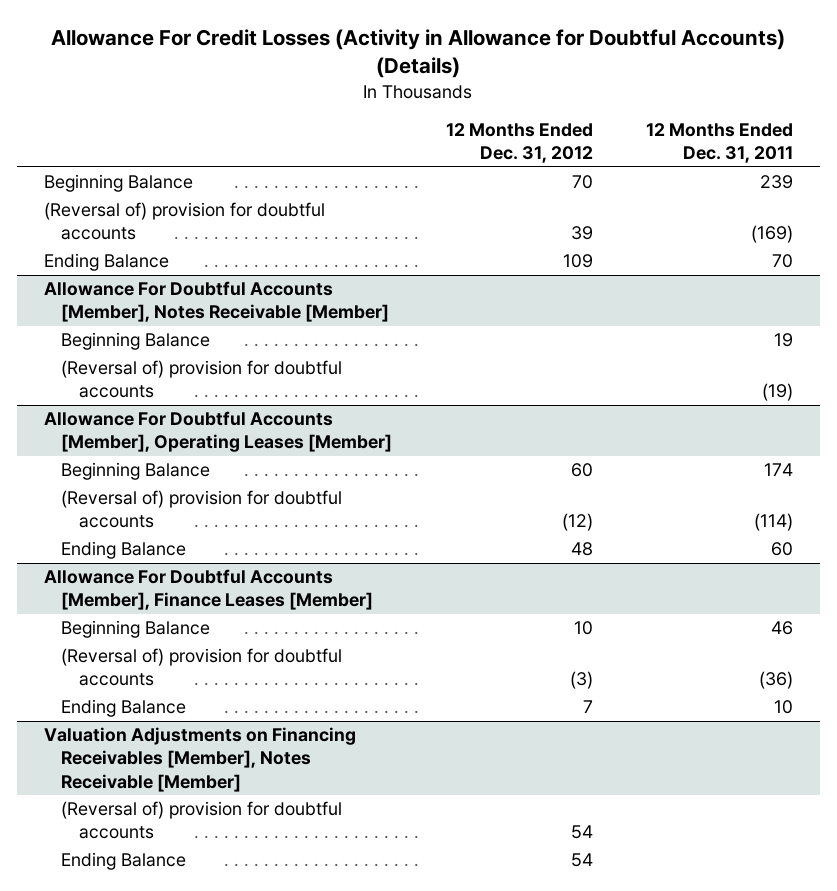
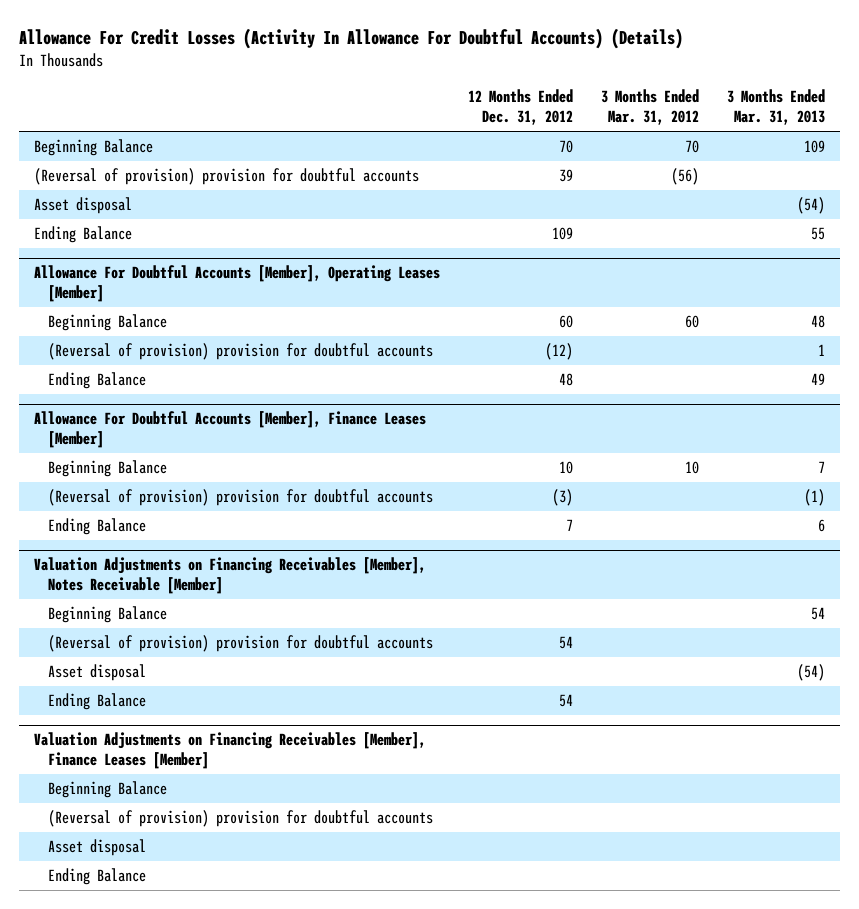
[51,29,786,79] Allowance For Credit Losses (Activity in Allowance for Doubtful Accounts) (Details) -> [19,28,684,50] Allowance For Credit Losses (Activity In Allowance For Doubtful Accounts) (Details)
[646,123,794,164] 12 Months Ended Dec. 31, 2011 -> none
none -> [601,89,700,126] 3 Months Ended Mar. 31, 2012
none -> [727,89,826,126] 3 Months Ended Mar. 31, 2013
[43,202,325,241] (Reversal of) provision for doubtful accounts -> [33,168,419,186] (Reversal of provision) provision for doubtful accounts
none -> [33,197,132,215] Asset disposal
[43,281,390,323] Allowance For Doubtful Accounts [Member], Notes Receivable [Member] -> none
[61,332,211,351] Beginning Balance -> none
[61,360,343,399] (Reversal of) provision for doubtful accounts -> none
[61,490,343,529] (Reversal of) provision for doubtful accounts -> [48,343,434,361] (Reversal of provision) provision for doubtful accounts
[61,648,343,687] (Reversal of) provision for doubtful accounts -> [48,489,434,507] (Reversal of provision) provision for doubtful accounts
none -> [48,606,168,624] Beginning Balance
[61,801,343,840] (Reversal of) provision for doubtful accounts -> [48,635,434,653] (Reversal of provision) provision for doubtful accounts
none -> [48,664,147,682] Asset disposal
none -> [33,732,426,770] Valuation Adjustments on Financing Receivables [Member], Finance Leases [Member]
none -> [48,781,168,799] Beginning Balance
none -> [48,810,434,828] (Reversal of provision) provision for doubtful accounts
none -> [48,839,147,857] Asset disposal
none -> [48,868,147,886] Ending Balance

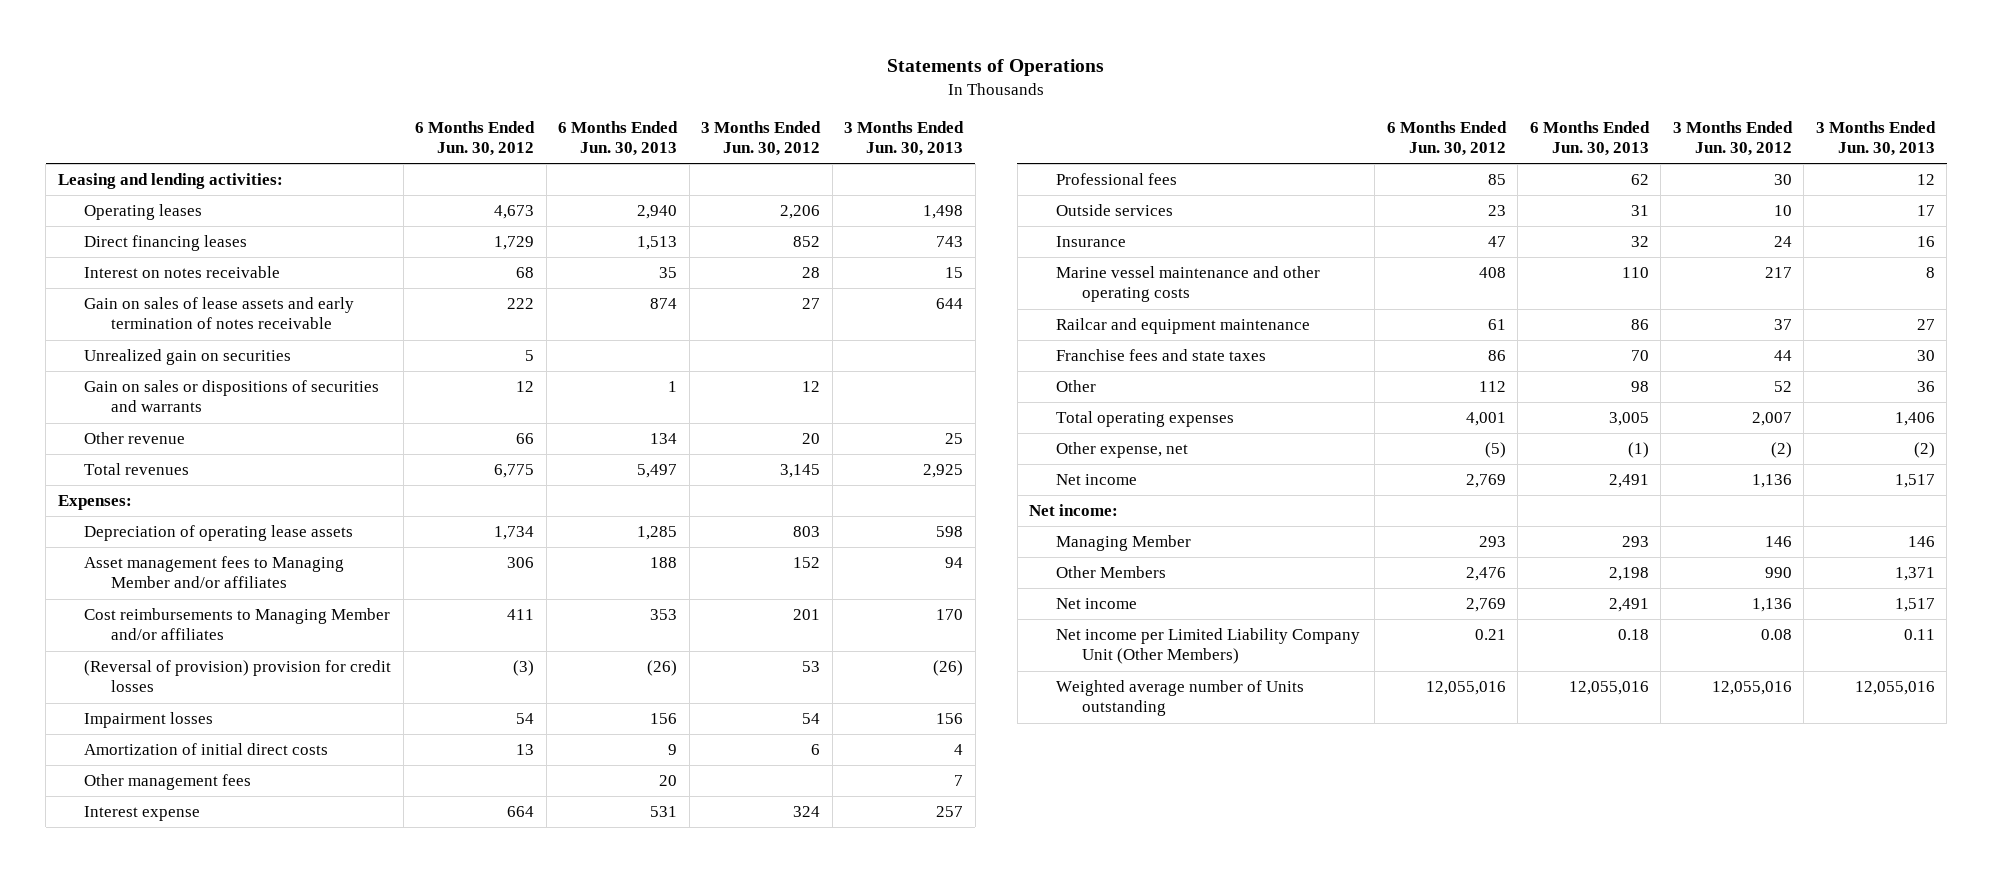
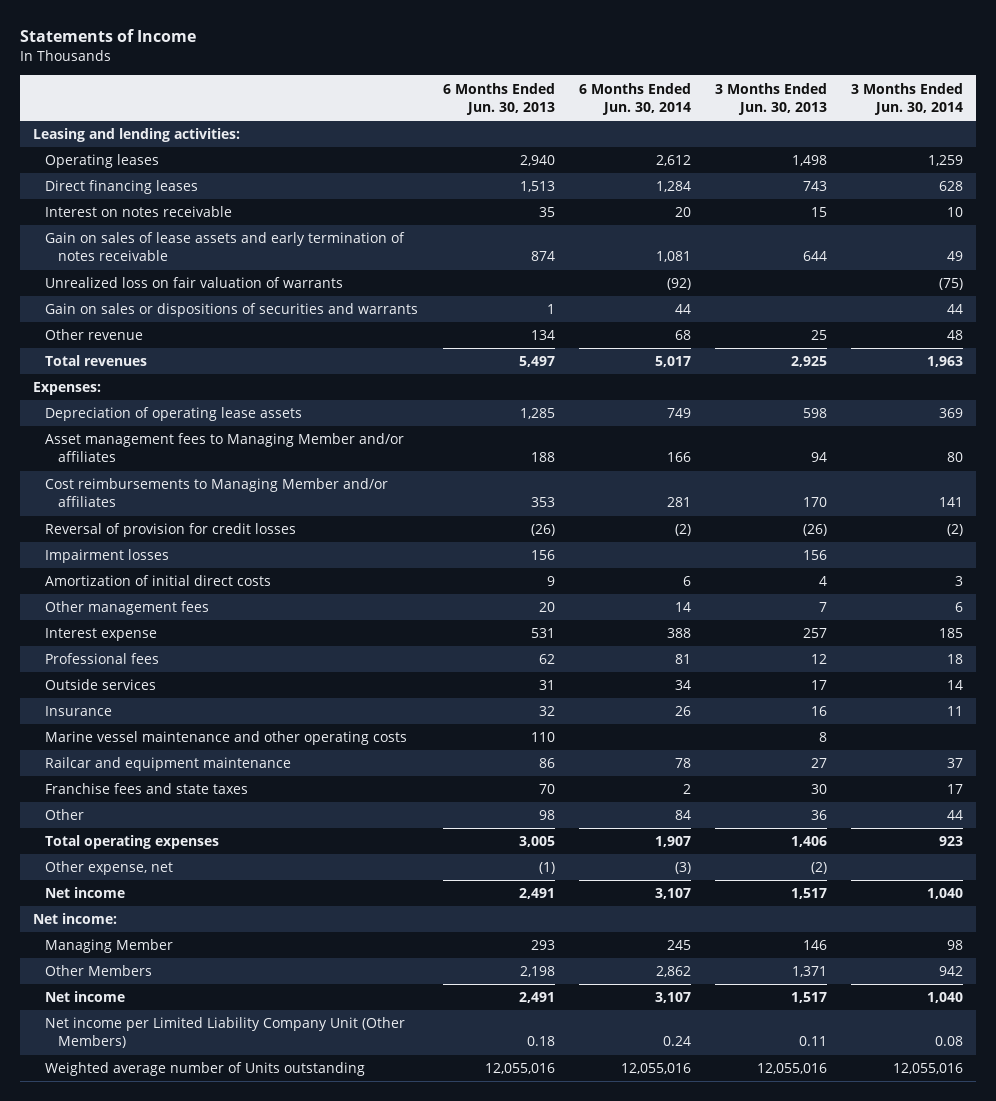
[887,59,1105,77] Statements of Operations -> [20,29,197,43] Statements of Income
[415,120,536,156] 6 Months Ended Jun. 30, 2012 -> none
[701,120,822,156] 3 Months Ended Jun. 30, 2012 -> none
none -> [578,82,691,115] 6 Months Ended Jun. 30, 2014
none -> [851,82,964,115] 3 Months Ended Jun. 30, 2014
[84,349,292,366] Unrealized gain on securities -> none
none -> [45,277,344,289] Unrealized loss on fair valuation of warrants
[84,660,392,693] (Reversal of provision) provision for credit losses -> [45,523,297,538] Reversal of provision for credit losses

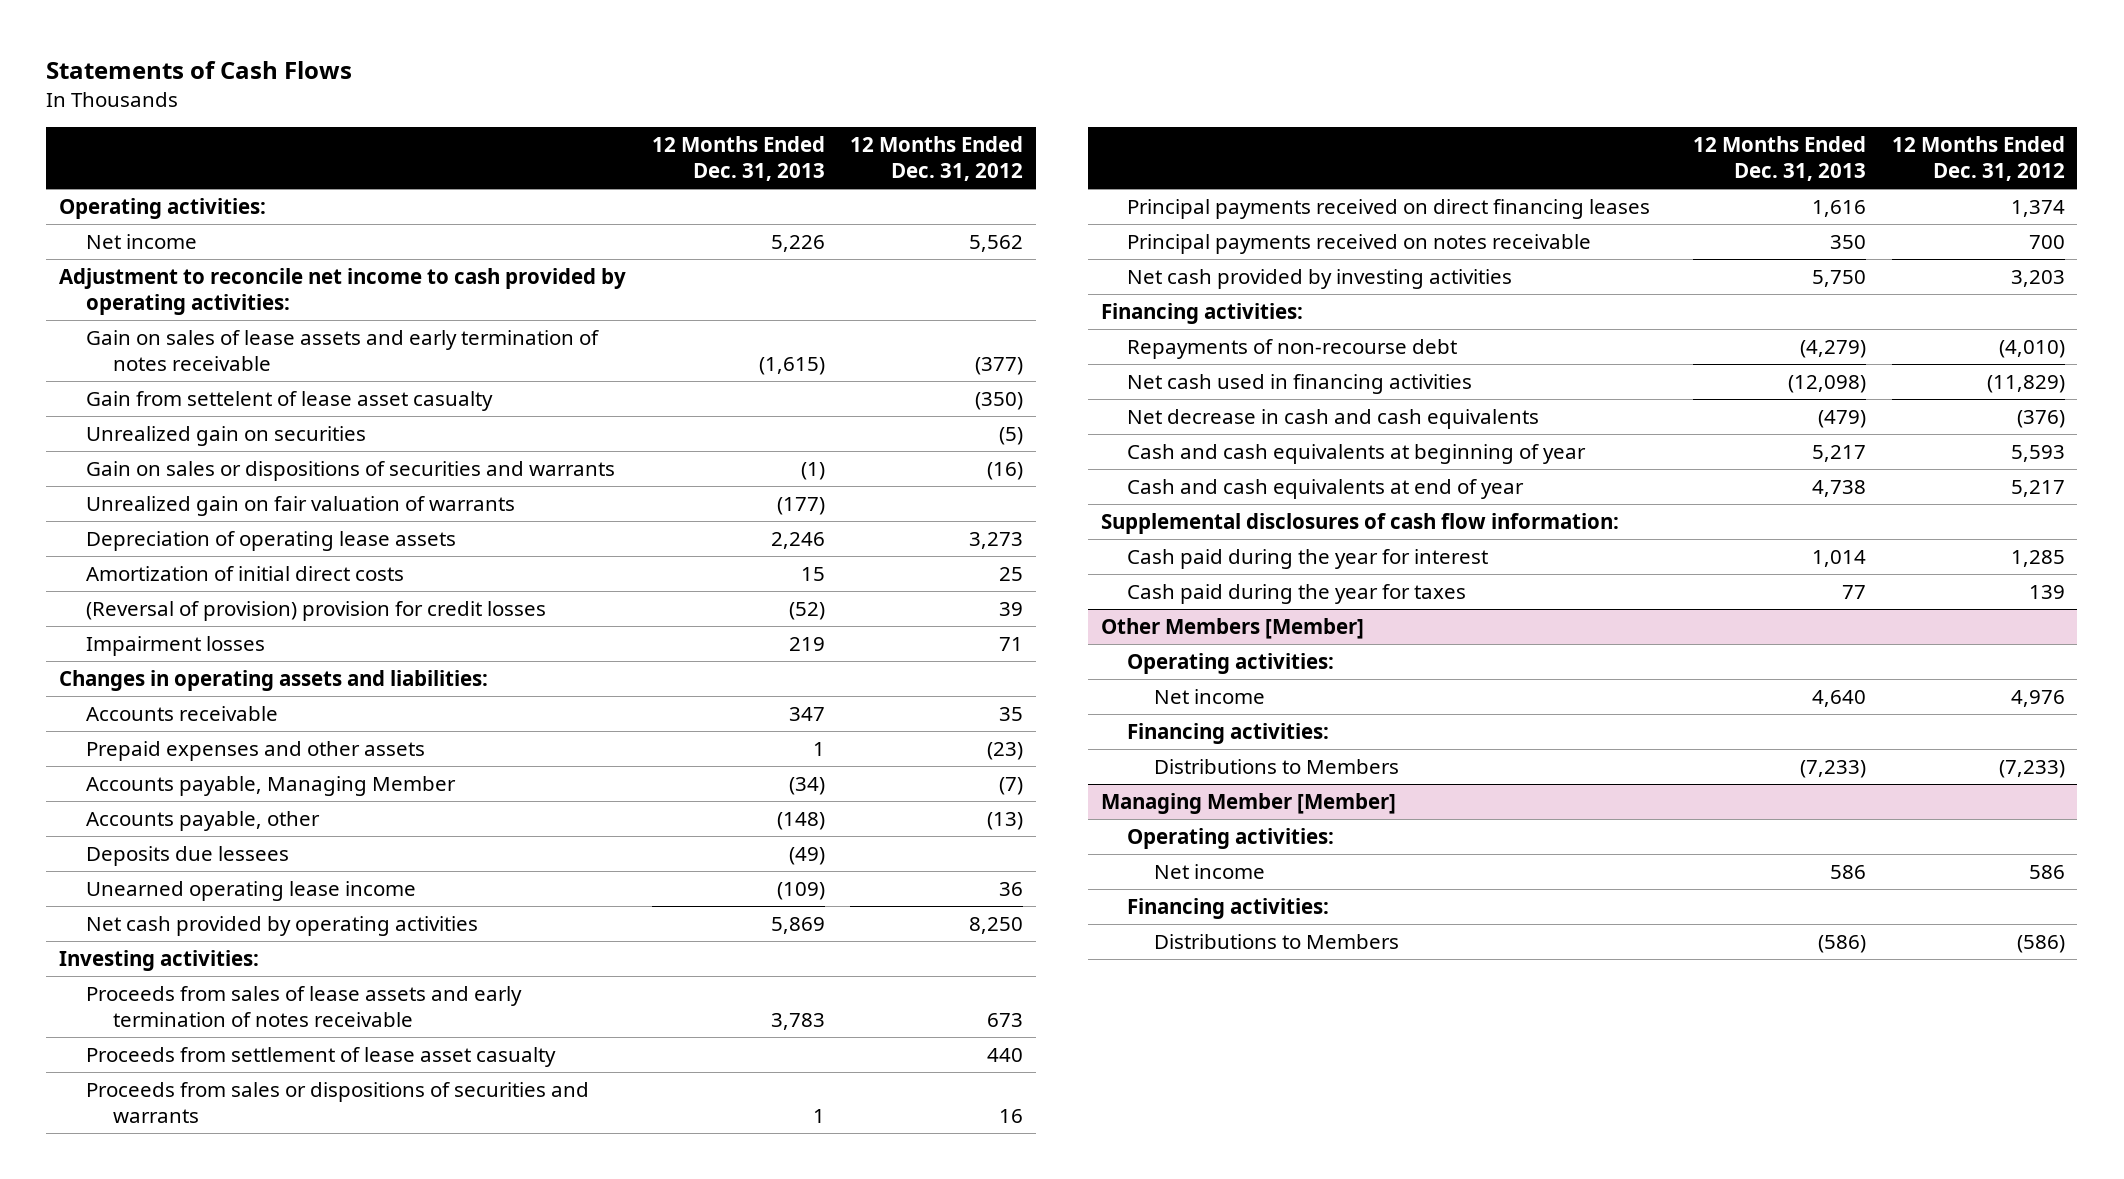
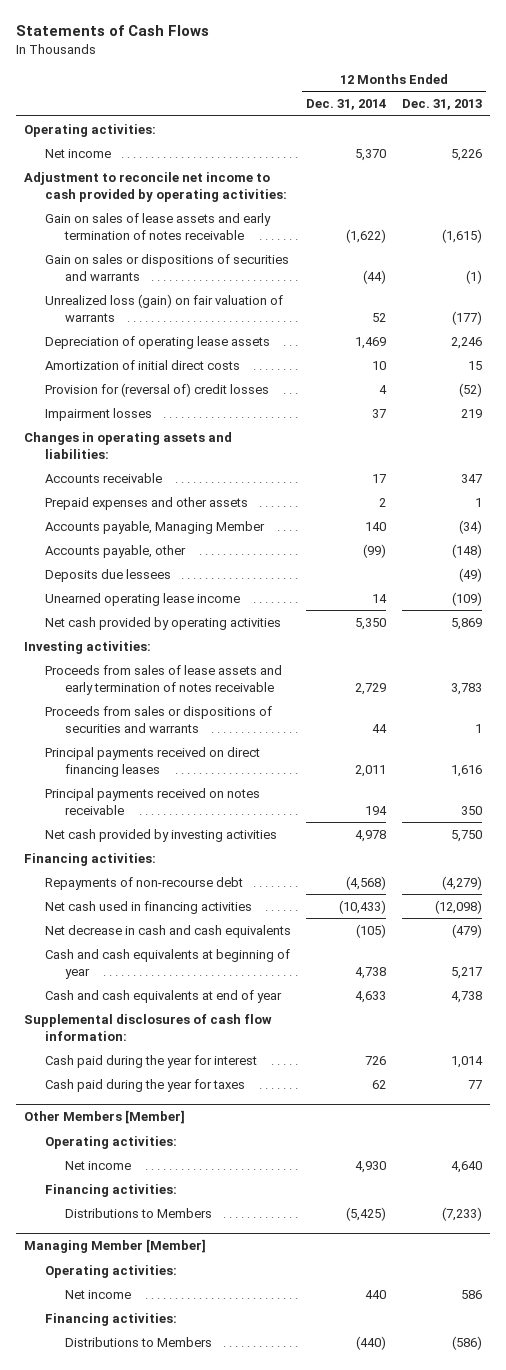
[850,136,1024,182] 12 Months Ended Dec. 31, 2012 -> none
none -> [306,99,387,111] Dec. 31, 2014
[85,390,493,411] Gain from settelent of lease asset casualty -> none
[85,425,366,446] Unrealized gain on securities -> none
[85,495,515,516] Unrealized gain on fair valuation of warrants -> [44,293,283,322] Unrealized loss (gain) on fair valuation of warrants
[85,600,546,621] (Reversal of provision) provision for credit losses -> [44,382,269,397] Provision for (reversal of) credit losses
[85,1046,556,1067] Proceeds from settlement of lease asset casualty -> none

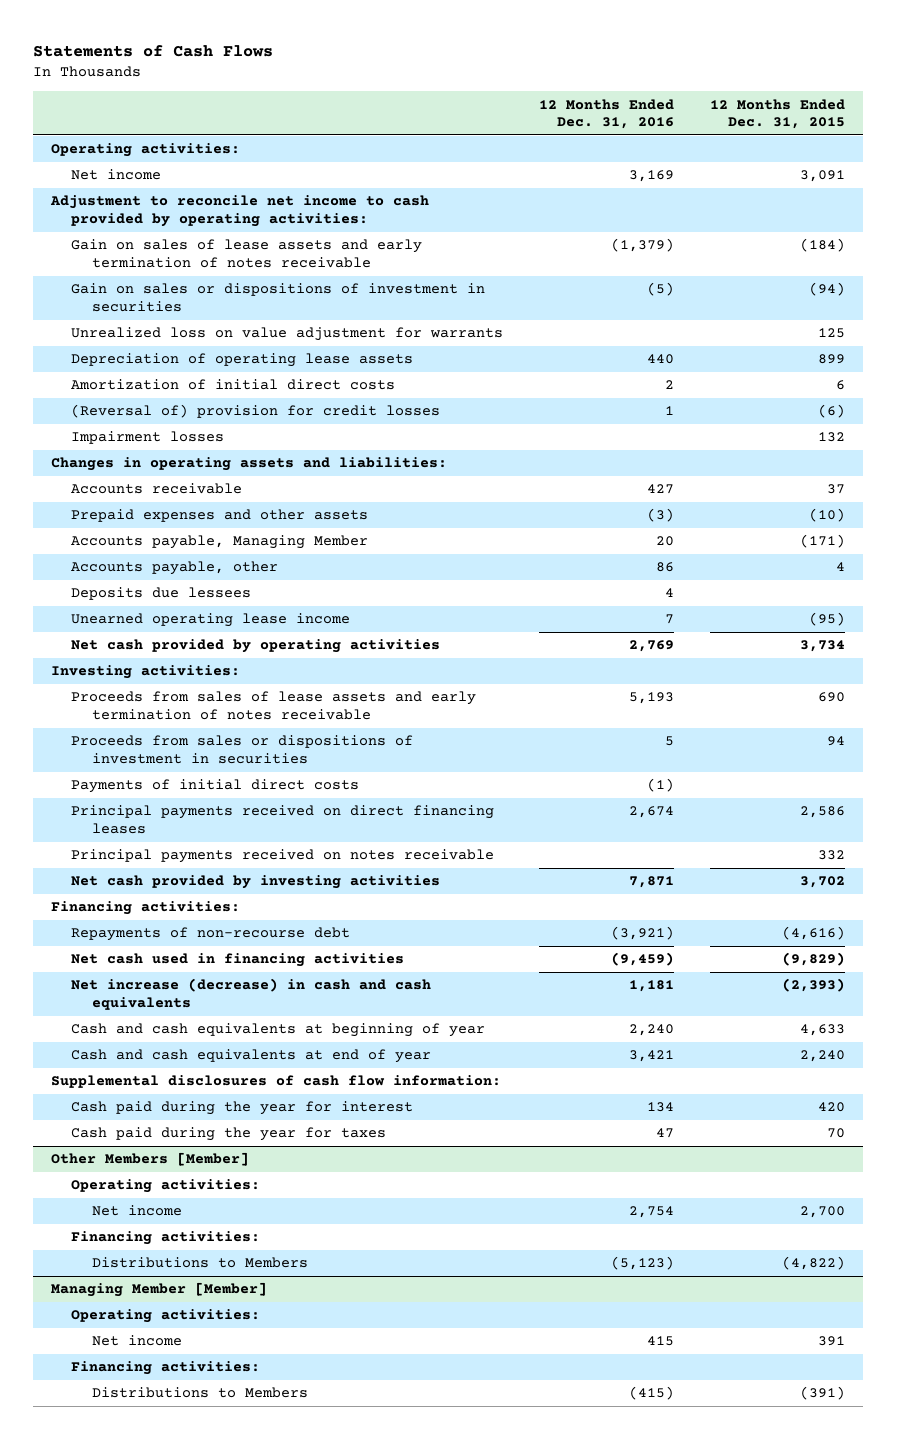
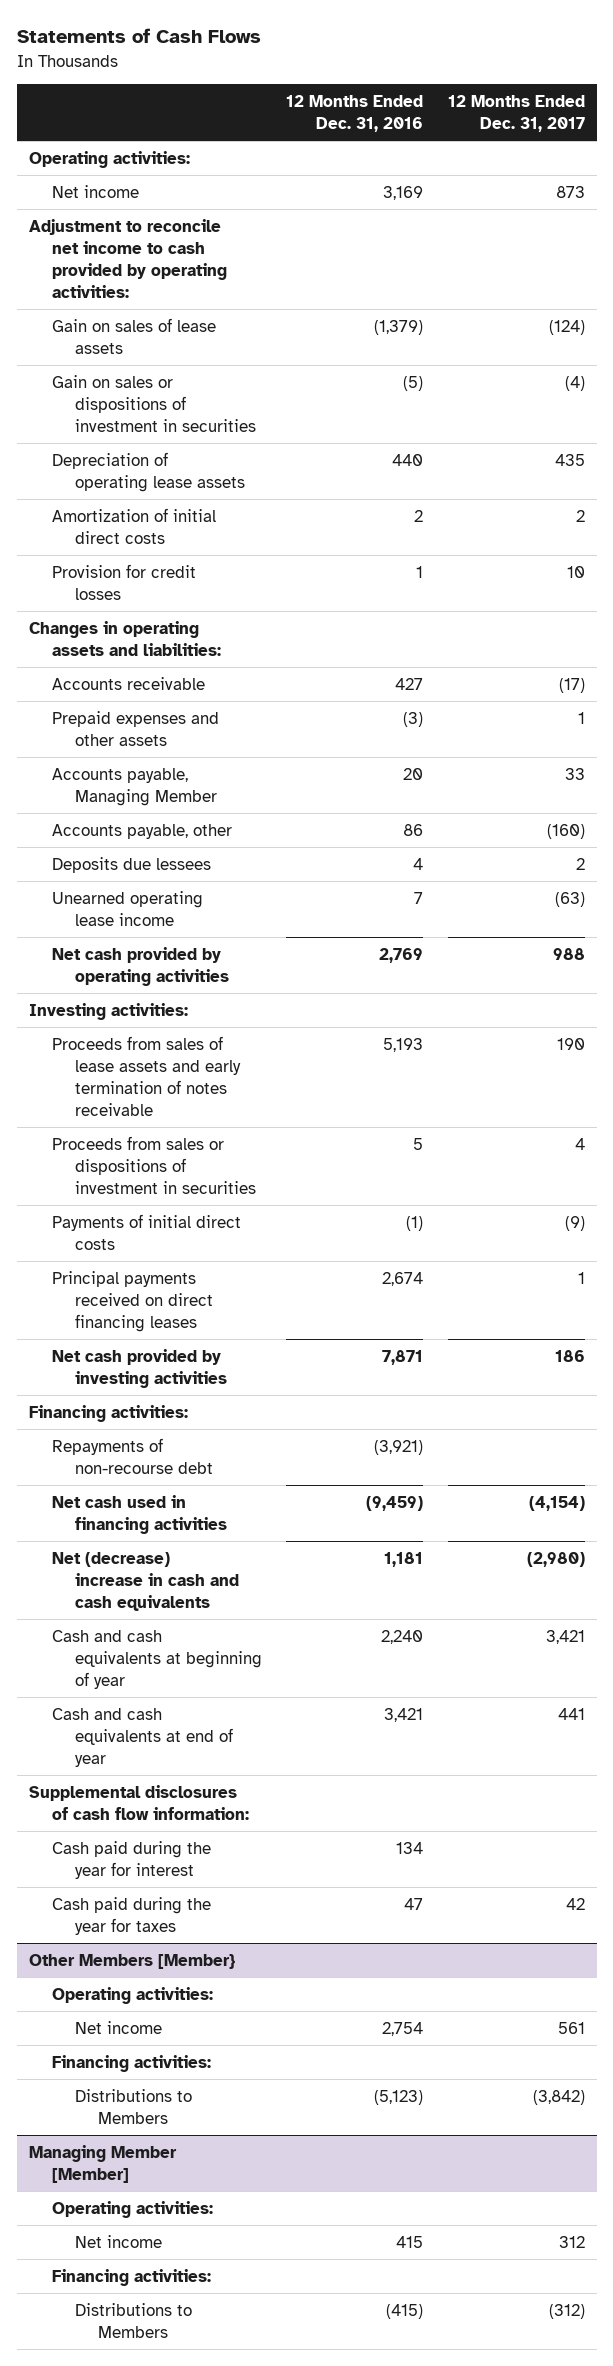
[710,98,846,130] 12 Months Ended Dec. 31, 2015 -> none
none -> [447,94,585,132] 12 Months Ended Dec. 31, 2017
[71,239,423,268] Gain on sales of lease assets and early termination of notes receivable -> [51,317,216,354] Gain on sales of lease assets
[71,327,504,342] Unrealized loss on value adjustment for warrants -> none
[71,431,225,445] Impairment losses -> none
[71,404,441,419] (Reversal of) provision for credit losses -> [51,563,196,600] Provision for credit losses
[71,849,495,864] Principal payments received on notes receivable -> none
[71,978,432,1010] Net increase (decrease) in cash and cash equivalents -> [51,1551,240,1612] Net (decrease) increase in cash and cash equivalents
[51,1152,250,1167] Other Members [Member] -> [28,1953,235,1969] Other Members [Member}

